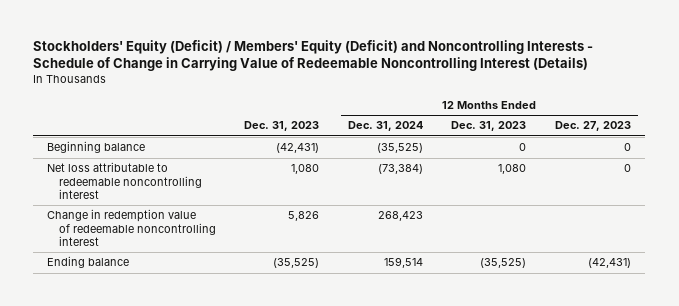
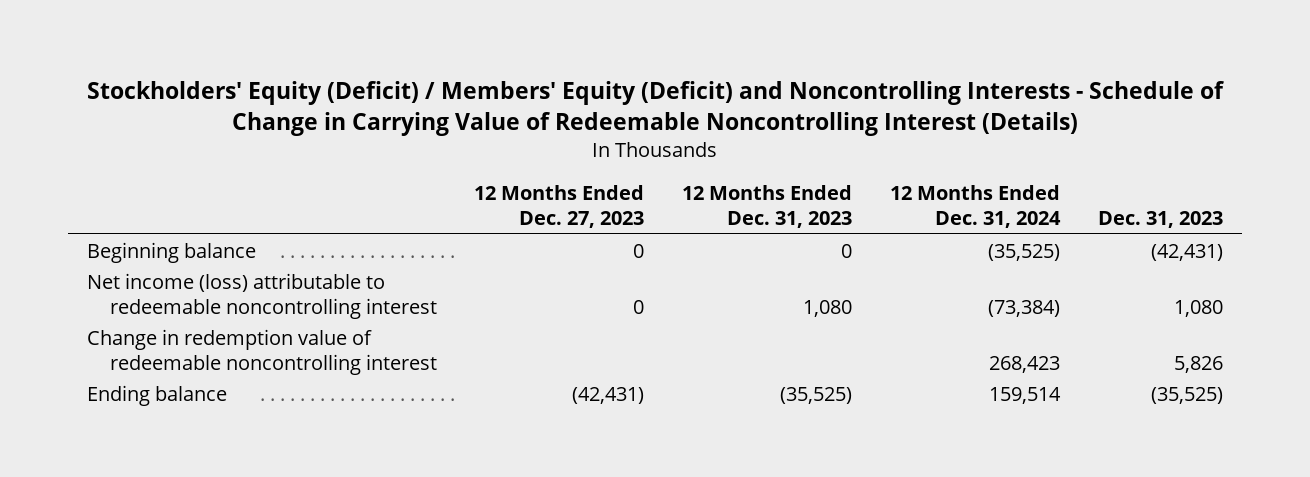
[47,162,202,200] Net loss attributable to redeemable noncontrolling interest -> [87,272,437,320] Net income (loss) attributable to redeemable noncontrolling interest

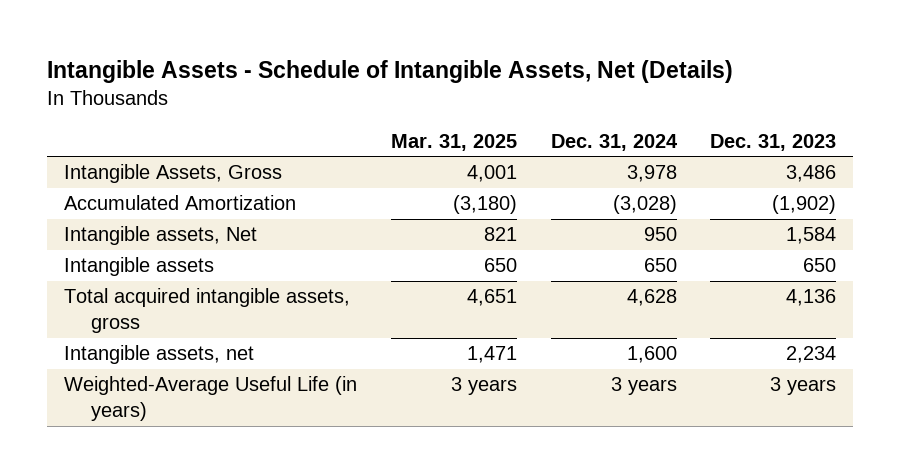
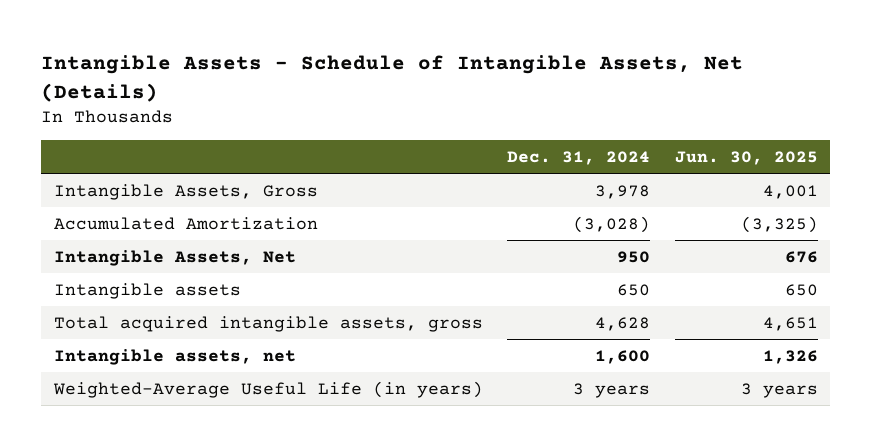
[390,133,517,151] Mar. 31, 2025 -> none
[710,133,837,151] Dec. 31, 2023 -> none
none -> [674,151,818,166] Jun. 30, 2025
[64,226,258,246] Intangible assets, Net -> [53,249,296,266] Intangible Assets, Net

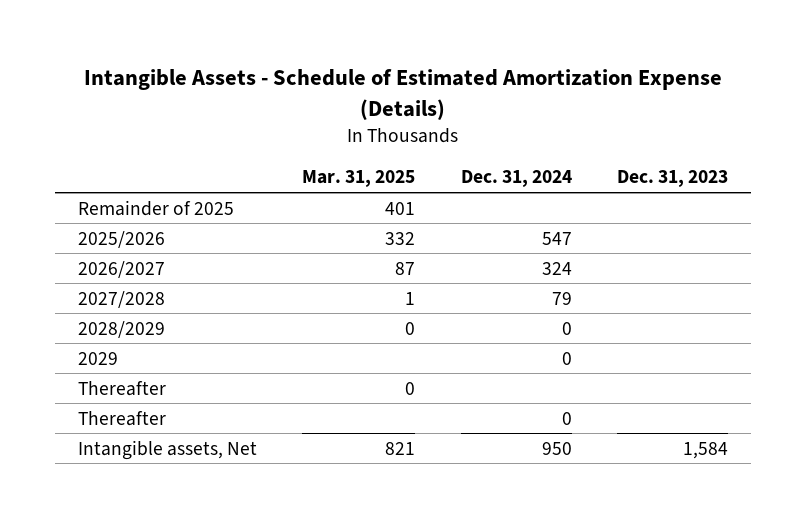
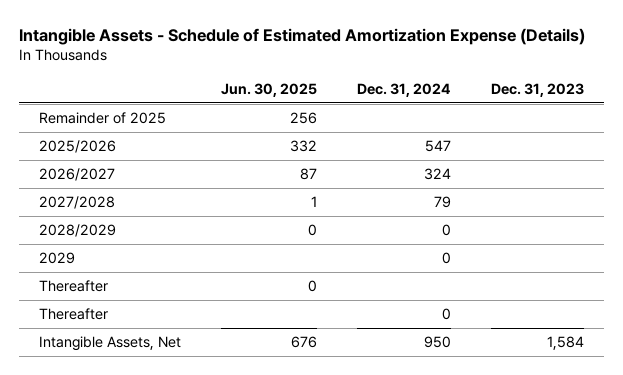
[302,170,416,188] Mar. 31, 2025 -> none
none -> [221,82,318,97] Jun. 30, 2025
[77,439,257,460] Intangible assets, Net -> [39,336,182,352] Intangible Assets, Net

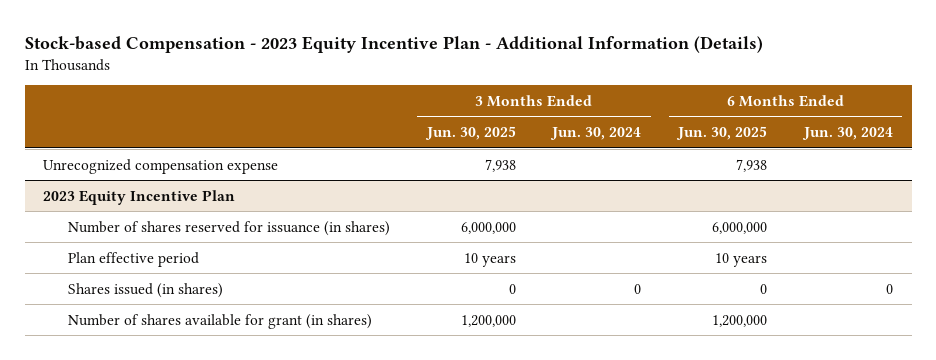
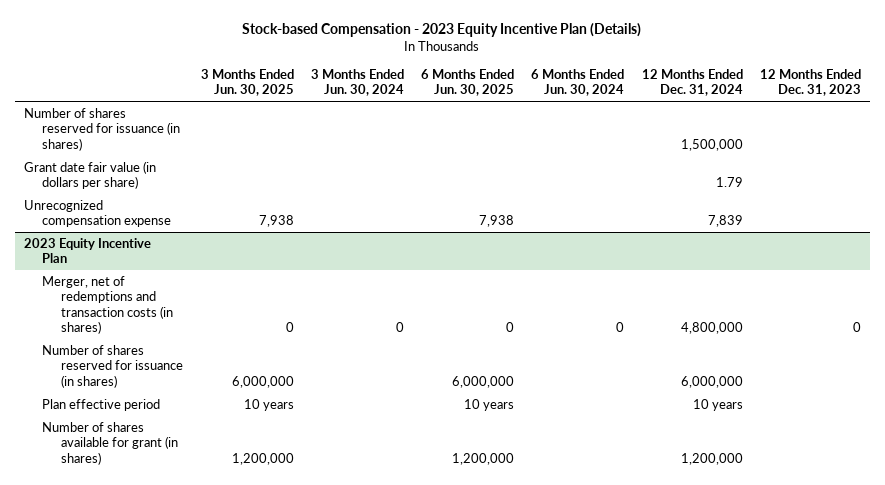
[24,35,763,53] Stock-based Compensation - 2023 Equity Incentive Plan - Additional Information (Details) -> [242,22,642,37] Stock-based Compensation - 2023 Equity Incentive Plan (Details)
none -> [641,68,743,97] 12 Months Ended Dec. 31, 2024
none -> [759,68,861,97] 12 Months Ended Dec. 31, 2023
none -> [23,107,181,151] Number of shares reserved for issuance (in shares)
none -> [23,160,156,190] Grant date fair value (in dollars per share)
none -> [42,275,174,335] Merger, net of redemptions and transaction costs (in shares)
[67,282,223,298] Shares issued (in shares) -> none

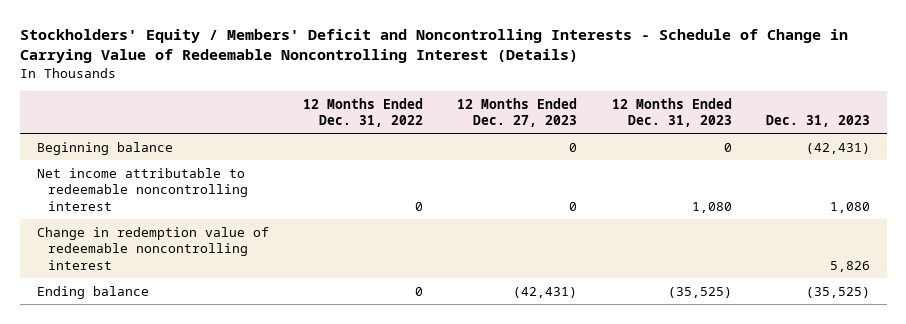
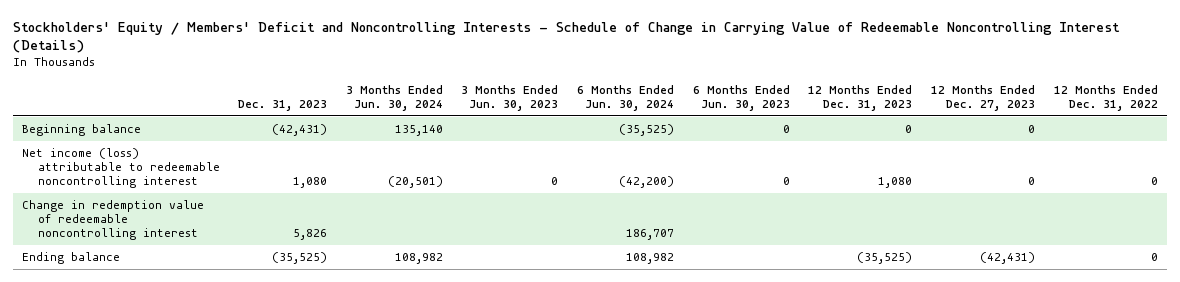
none -> [345,85,443,112] 3 Months Ended Jun. 30, 2024
none -> [461,85,559,112] 3 Months Ended Jun. 30, 2023
none -> [577,85,675,112] 6 Months Ended Jun. 30, 2024
none -> [692,85,790,112] 6 Months Ended Jun. 30, 2023
[36,167,248,211] Net income attributable to redeemable noncontrolling interest -> [22,147,220,188] Net income (loss) attributable to redeemable noncontrolling interest

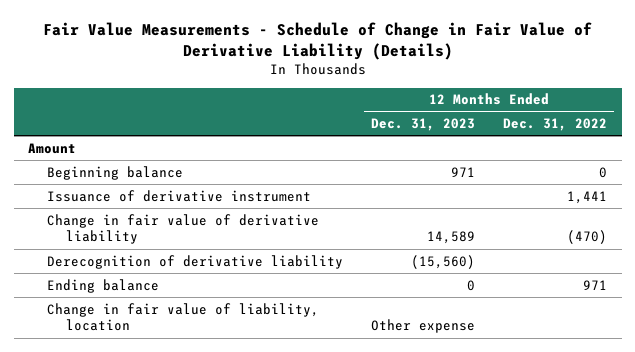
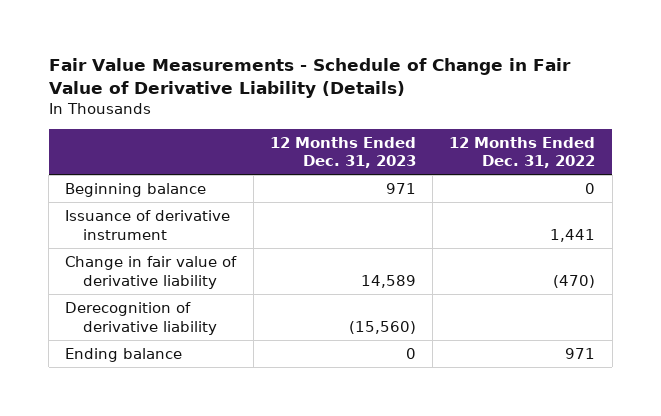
[27,142,76,154] Amount -> none
[46,302,319,332] Change in fair value of liability, location -> none

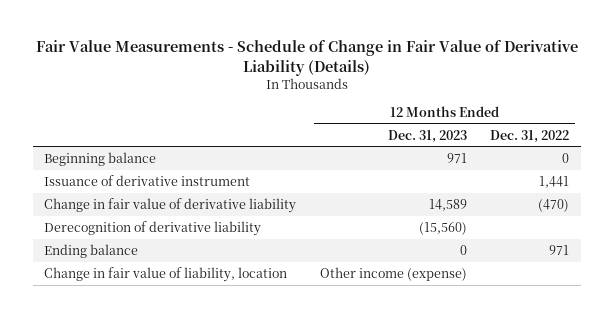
none -> [44,266,288,282] Change in fair value of liability, location

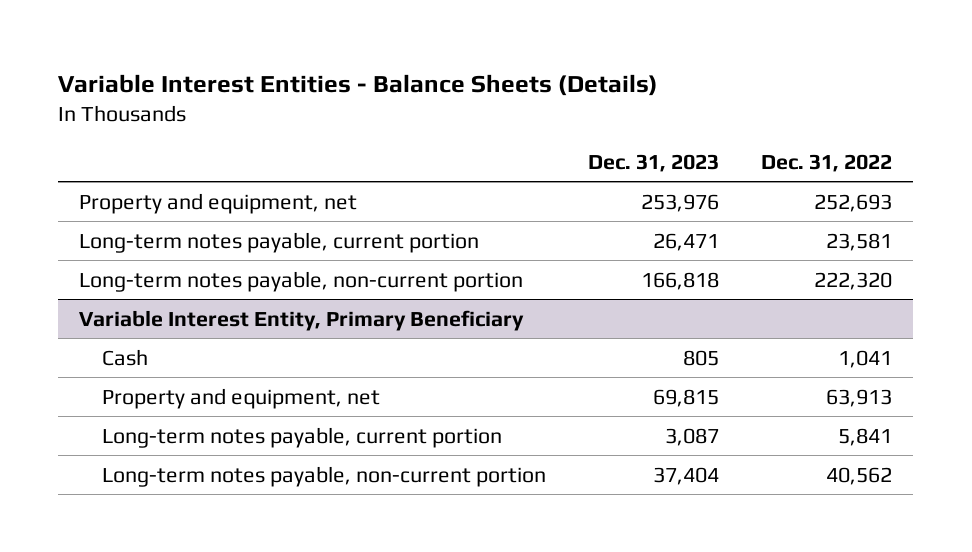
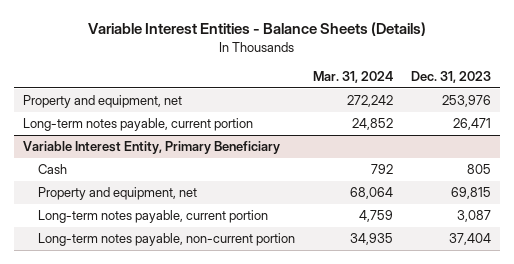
[761,153,893,172] Dec. 31, 2022 -> none
none -> [312,70,393,83] Mar. 31, 2024
[79,270,524,292] Long-term notes payable, non-current portion -> none

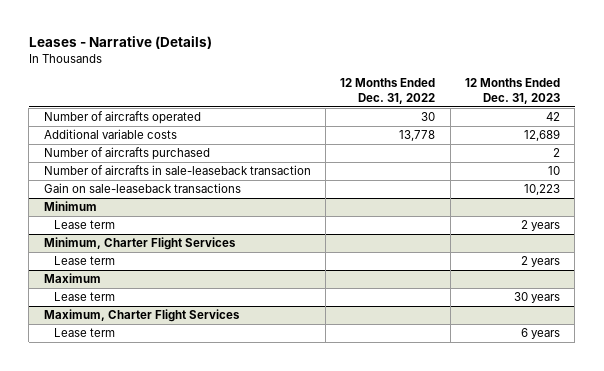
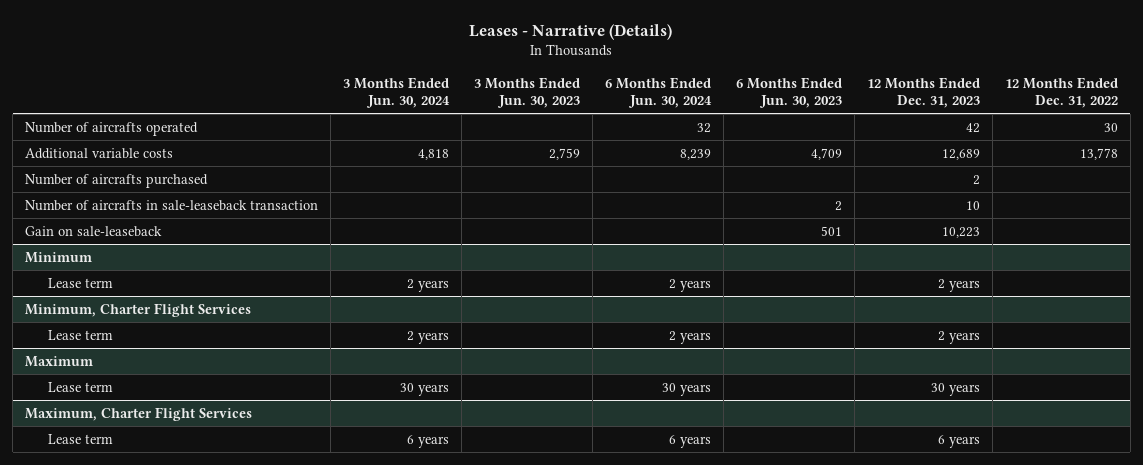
none -> [343,76,451,109] 3 Months Ended Jun. 30, 2024
none -> [474,76,581,109] 3 Months Ended Jun. 30, 2023
none -> [604,76,712,109] 6 Months Ended Jun. 30, 2024
none -> [735,76,842,109] 6 Months Ended Jun. 30, 2023
[43,183,241,194] Gain on sale-leaseback transactions -> [25,225,163,237] Gain on sale-leaseback

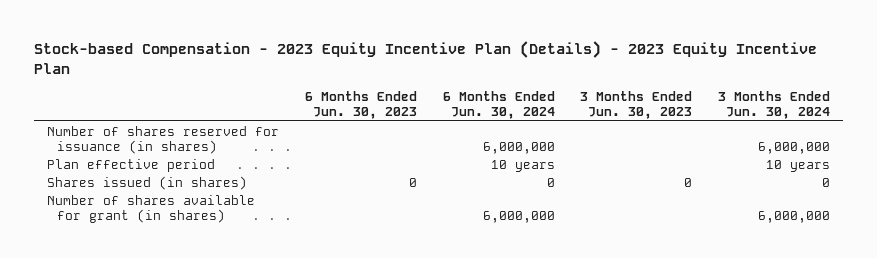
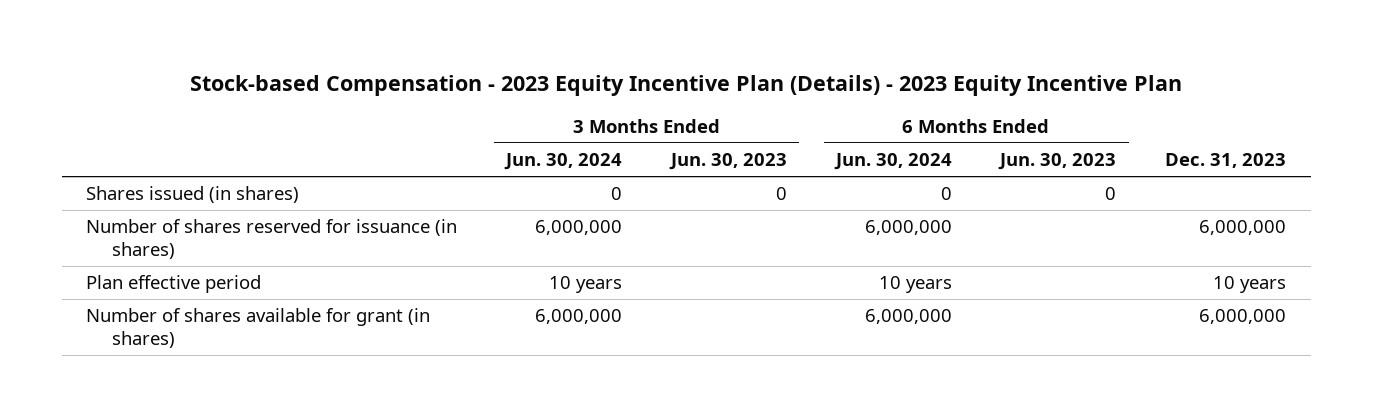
none -> [1165,153,1287,169] Dec. 31, 2023
[46,175,247,190] Shares issued (in shares) -> [86,186,300,204] Shares issued (in shares)

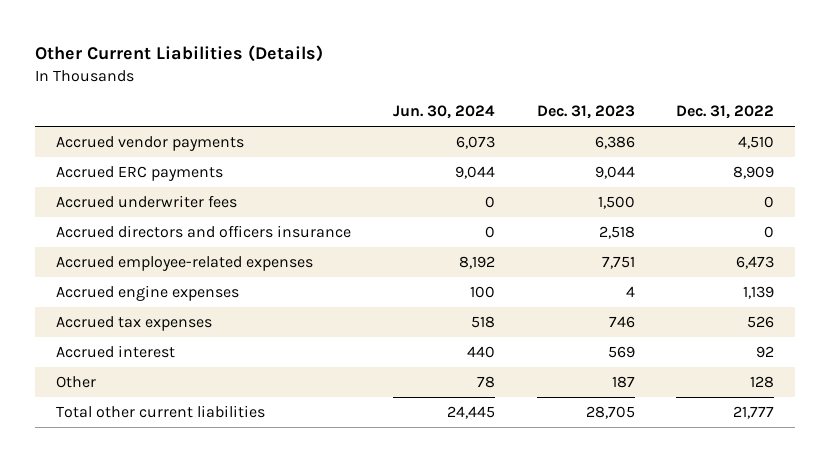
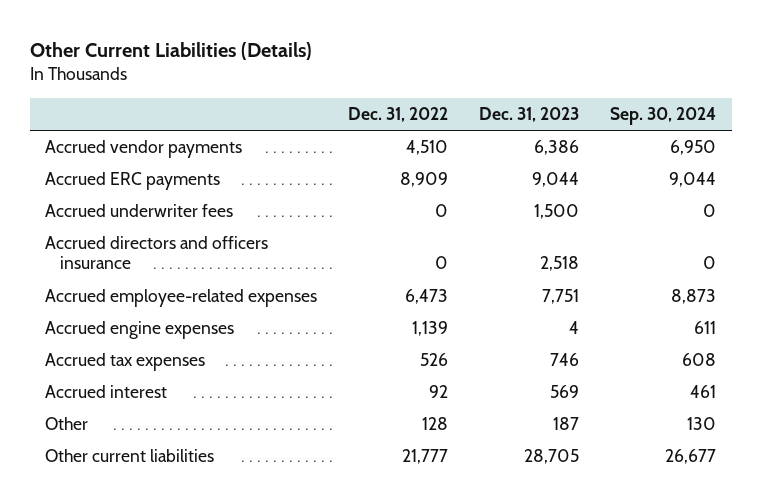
[392,105,495,120] Jun. 30, 2024 -> none
none -> [610,106,717,125] Sep. 30, 2024
[55,404,265,418] Total other current liabilities -> [45,449,215,463] Other current liabilities

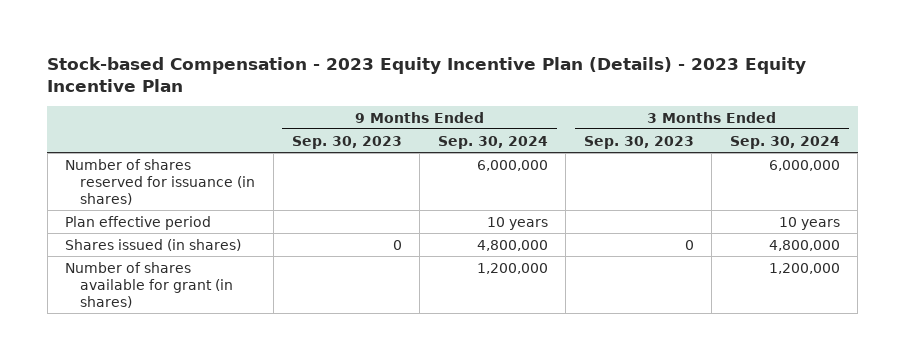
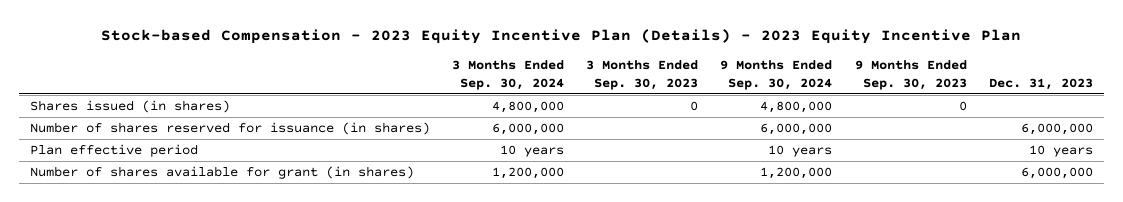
none -> [988,77,1093,90] Dec. 31, 2023
[65,238,242,251] Shares issued (in shares) -> [29,99,230,113] Shares issued (in shares)

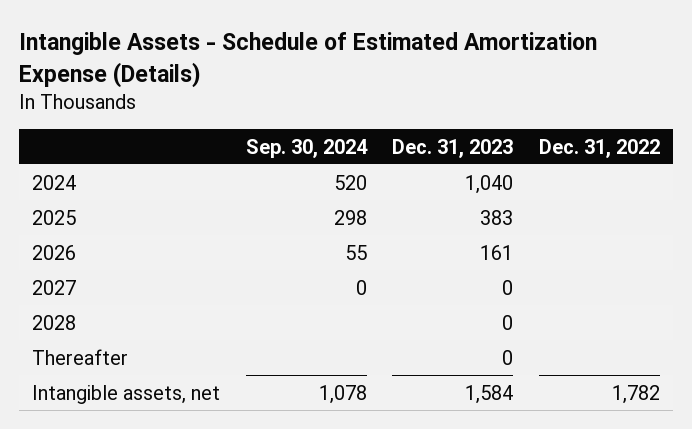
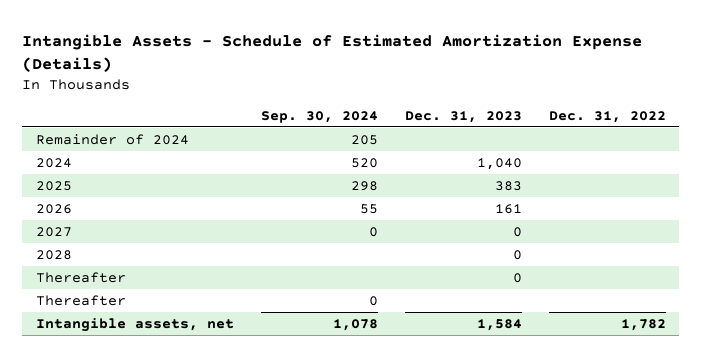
none -> [35,133,189,145] Remainder of 2024
none -> [35,294,126,306] Thereafter

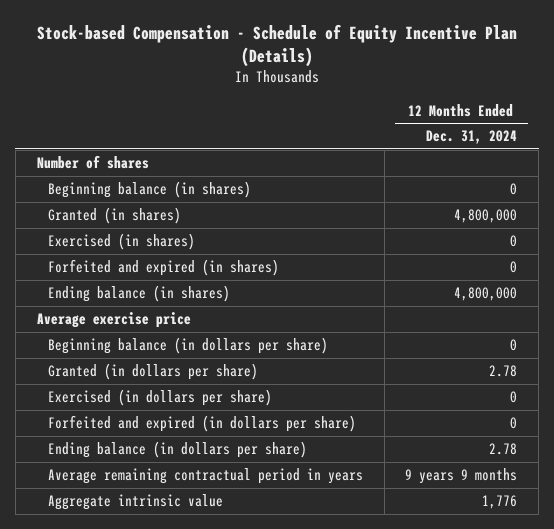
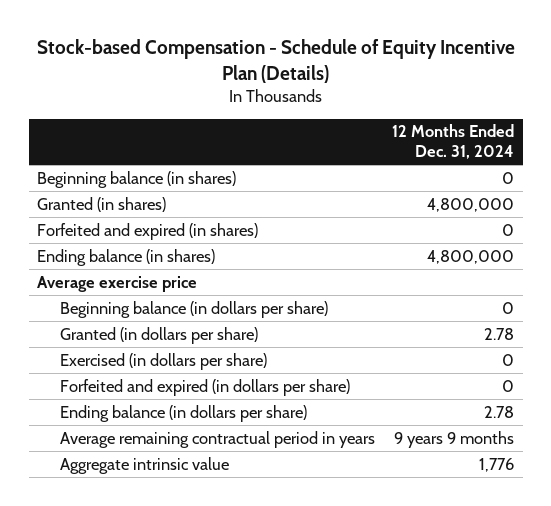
[36,155,149,170] Number of shares -> none
[47,233,195,251] Exercised (in shares) -> none

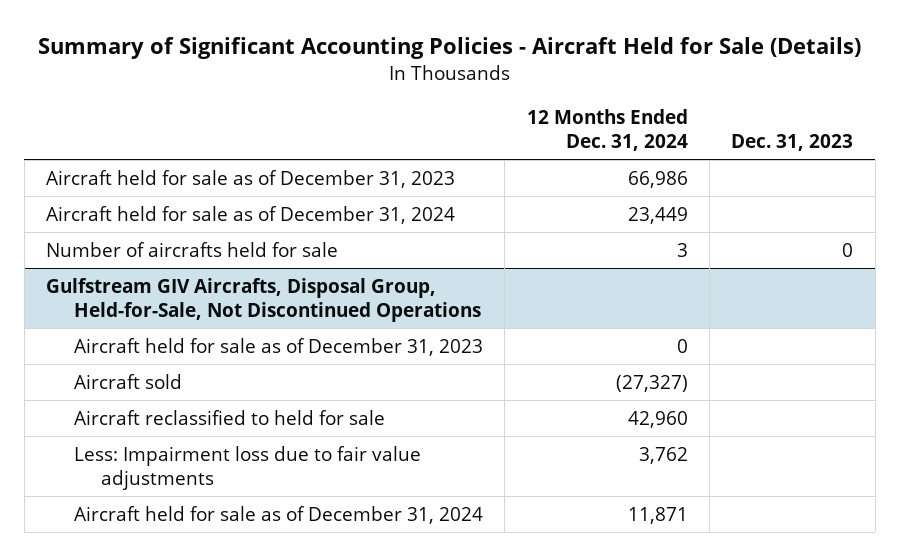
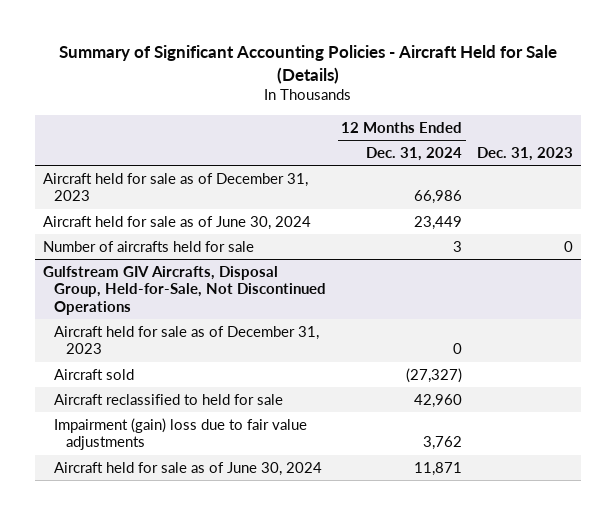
[46,205,456,224] Aircraft held for sale as of December 31, 2024 -> [42,215,311,230] Aircraft held for sale as of June 30, 2024
[73,445,421,490] Less: Impairment loss due to fair value adjustments -> [54,417,308,451] Impairment (gain) loss due to fair value adjustments
[73,505,483,524] Aircraft held for sale as of December 31, 2024 -> [54,461,323,476] Aircraft held for sale as of June 30, 2024

